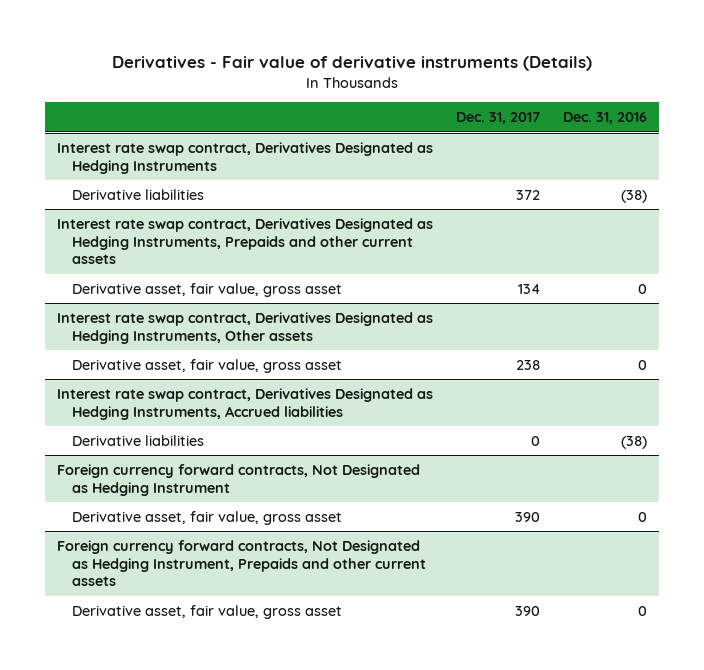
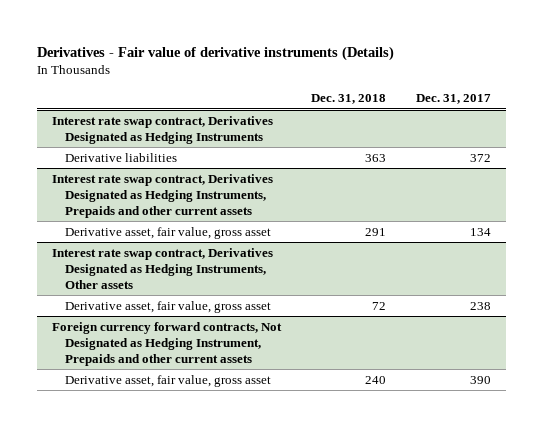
[563,112,648,125] Dec. 31, 2016 -> none
none -> [311,94,387,105] Dec. 31, 2018
[56,387,433,420] Interest rate swap contract, Derivatives Designated as Hedging Instruments, Accrued liabilities -> none
[72,434,205,446] Derivative liabilities -> none
[56,463,420,496] Foreign currency forward contracts, Not Designated as Hedging Instrument -> none
[72,510,343,525] Derivative asset, fair value, gross asset -> none

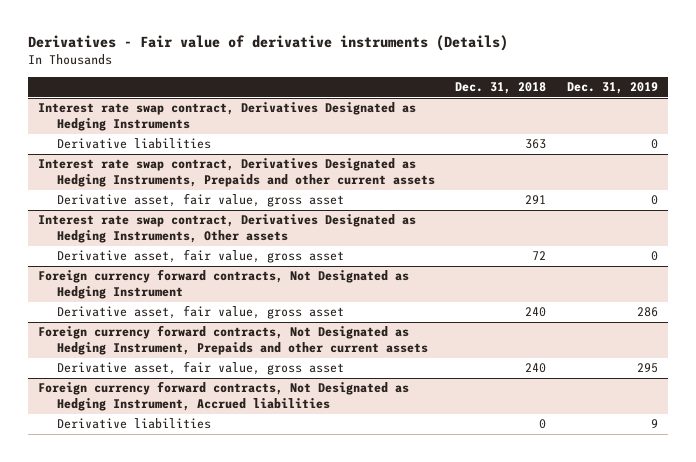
[415,94,491,105] Dec. 31, 2017 -> none
none -> [566,82,658,95] Dec. 31, 2019
none -> [38,269,410,300] Foreign currency forward contracts, Not Designated as Hedging Instrument
none -> [57,305,345,320] Derivative asset, fair value, gross asset
none -> [38,381,410,412] Foreign currency forward contracts, Not Designated as Hedging Instrument, Accrued liabilities
none -> [57,418,212,430] Derivative liabilities

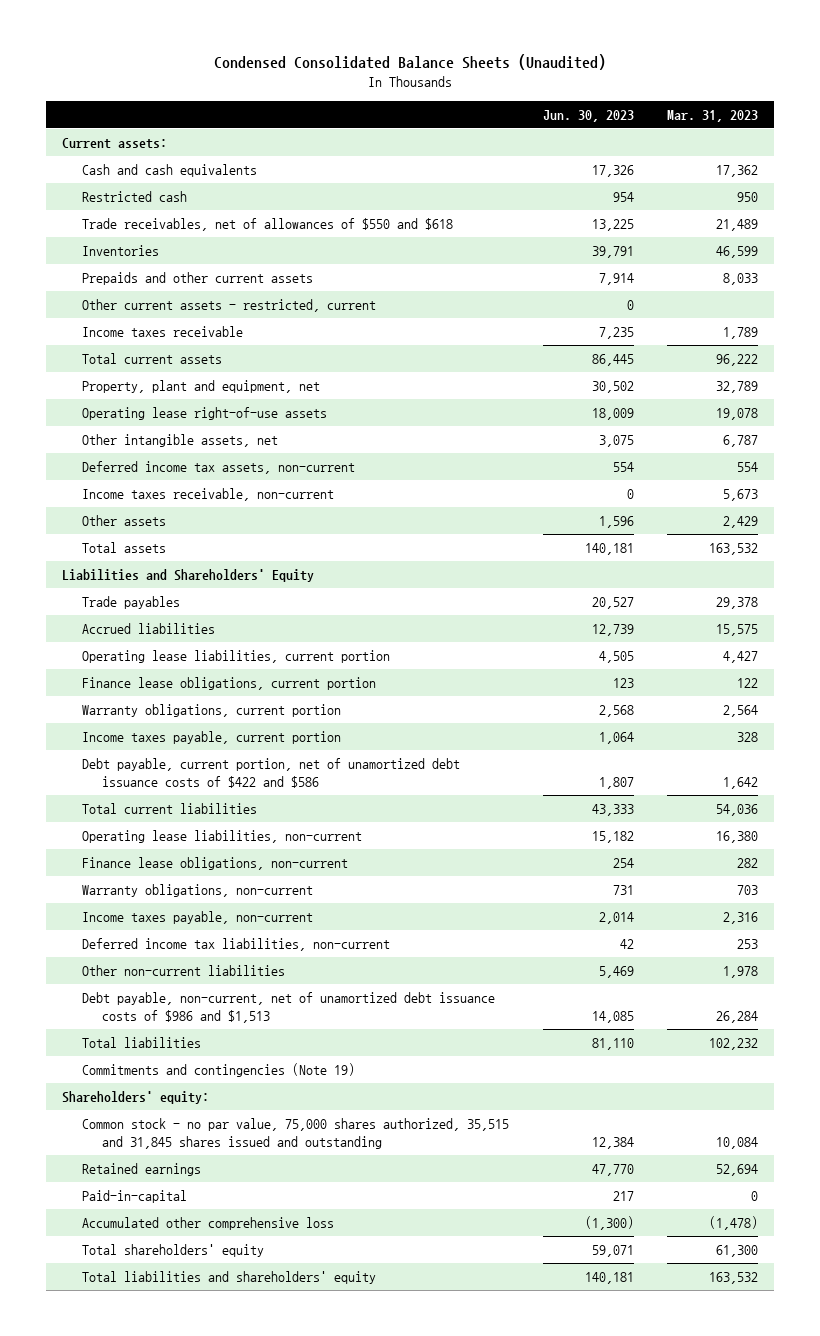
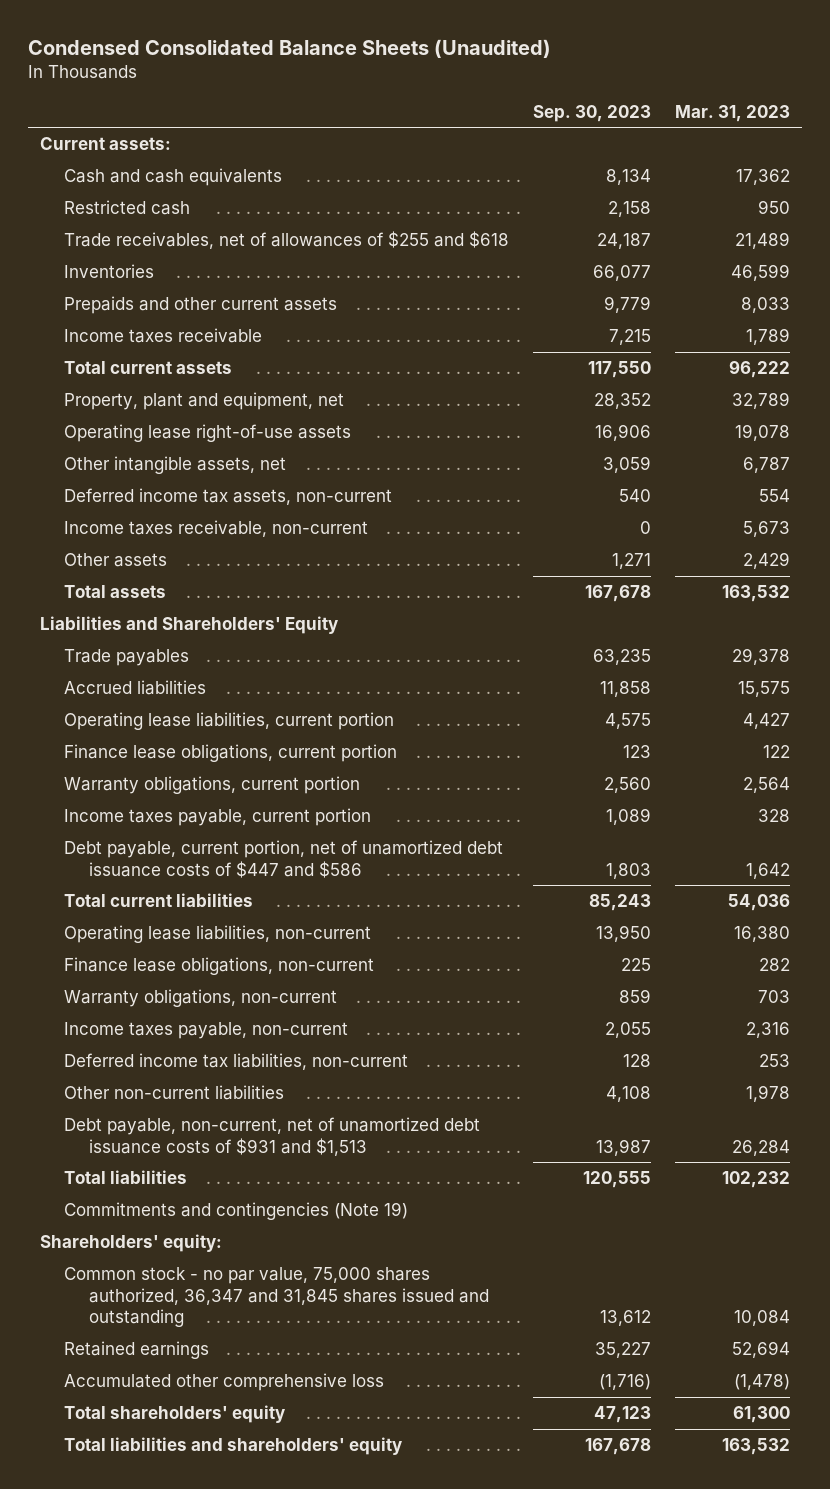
[542,109,634,122] Jun. 30, 2023 -> none
none -> [533,104,652,122] Sep. 30, 2023
[82,218,454,232] Trade receivables, net of allowances of $550 and $618 -> [64,231,510,250] Trade receivables, net of allowances of $255 and $618
[82,299,377,313] Other current assets - restricted, current -> none
[82,758,461,789] Debt payable, current portion, net of unamortized debt issuance costs of $422 and $586 -> [64,840,504,878] Debt payable, current portion, net of unamortized debt issuance costs of $447 and $586
[82,992,496,1024] Debt payable, non-current, net of unamortized debt issuance costs of $986 and $1,513 -> [64,1117,481,1156] Debt payable, non-current, net of unamortized debt issuance costs of $931 and $1,513
[82,1118,510,1150] Common stock - no par value, 75,000 shares authorized, 35,515 and 31,845 shares issued and outstanding -> [64,1267,489,1327] Common stock - no par value, 75,000 shares authorized, 36,347 and 31,845 shares issued and outstanding
[82,1190,188,1204] Paid-in-capital -> none

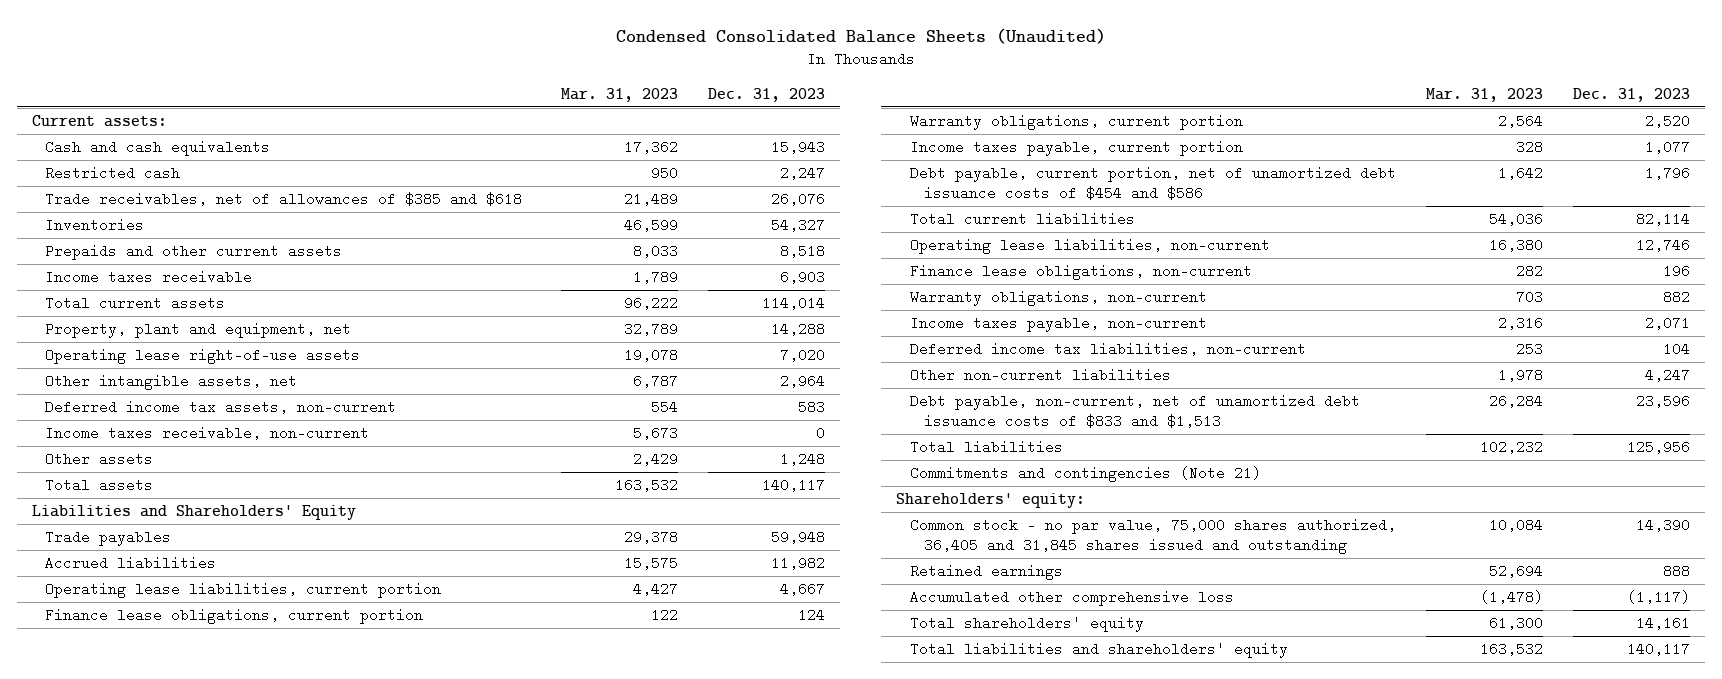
[533,104,652,122] Sep. 30, 2023 -> none
none -> [708,87,826,102] Dec. 31, 2023
[64,231,510,250] Trade receivables, net of allowances of $255 and $618 -> [45,191,523,206] Trade receivables, net of allowances of $385 and $618
[64,840,504,878] Debt payable, current portion, net of unamortized debt issuance costs of $447 and $586 -> [910,165,1397,201] Debt payable, current portion, net of unamortized debt issuance costs of $454 and $586
[64,1117,481,1156] Debt payable, non-current, net of unamortized debt issuance costs of $931 and $1,513 -> [910,393,1361,429] Debt payable, non-current, net of unamortized debt issuance costs of $833 and $1,513
[64,1202,409,1221] Commitments and contingencies (Note 19) -> [910,465,1262,482] Commitments and contingencies (Note 21)
[64,1267,489,1327] Common stock - no par value, 75,000 shares authorized, 36,347 and 31,845 shares issued and outstanding -> [910,517,1397,555] Common stock - no par value, 75,000 shares authorized, 36,405 and 31,845 shares issued and outstanding

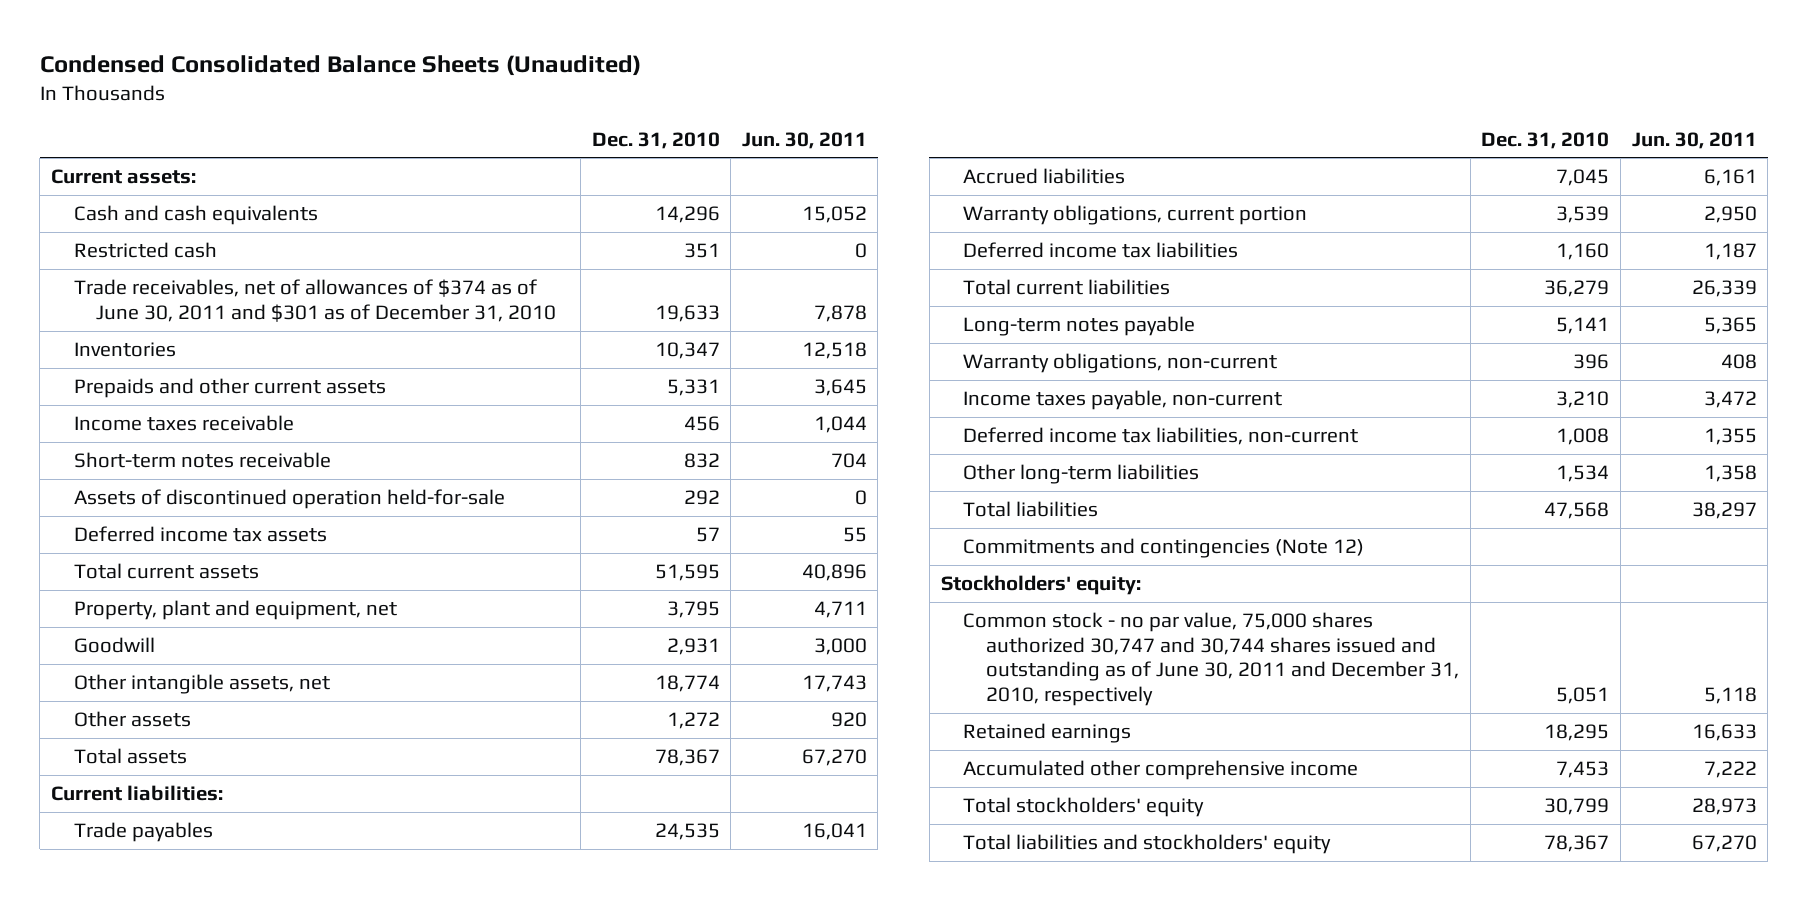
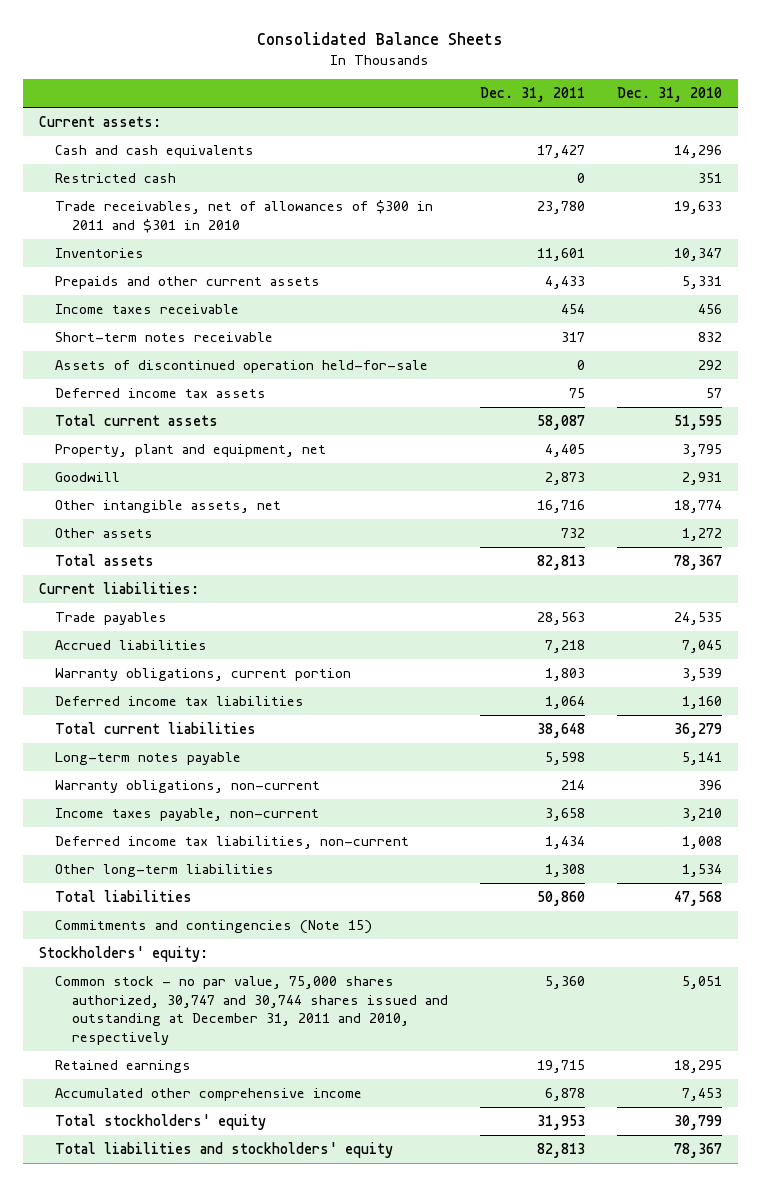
[39,54,641,76] Condensed Consolidated Balance Sheets (Unaudited) -> [257,32,504,46] Consolidated Balance Sheets
[741,131,867,149] Jun. 30, 2011 -> none
none -> [479,87,585,103] Dec. 31, 2011
[73,279,557,322] Trade receivables, net of allowances of $374 as of June 30, 2011 and $301 as of December 31, 2010 -> [55,200,434,233] Trade receivables, net of allowances of $300 in 2011 and $301 in 2010
[963,538,1365,559] Commitments and contingencies (Note 12) -> [55,920,373,935] Commitments and contingencies (Note 15)
[963,612,1460,706] Common stock - no par value, 75,000 shares authorized 30,747 and 30,744 shares issued and outstanding as of June 30, 2011 and December 31, 2010, respectively -> [55,976,448,1046] Common stock - no par value, 75,000 shares authorized, 30,747 and 30,744 shares issued and outstanding at December 31, 2011 and 2010, respectively

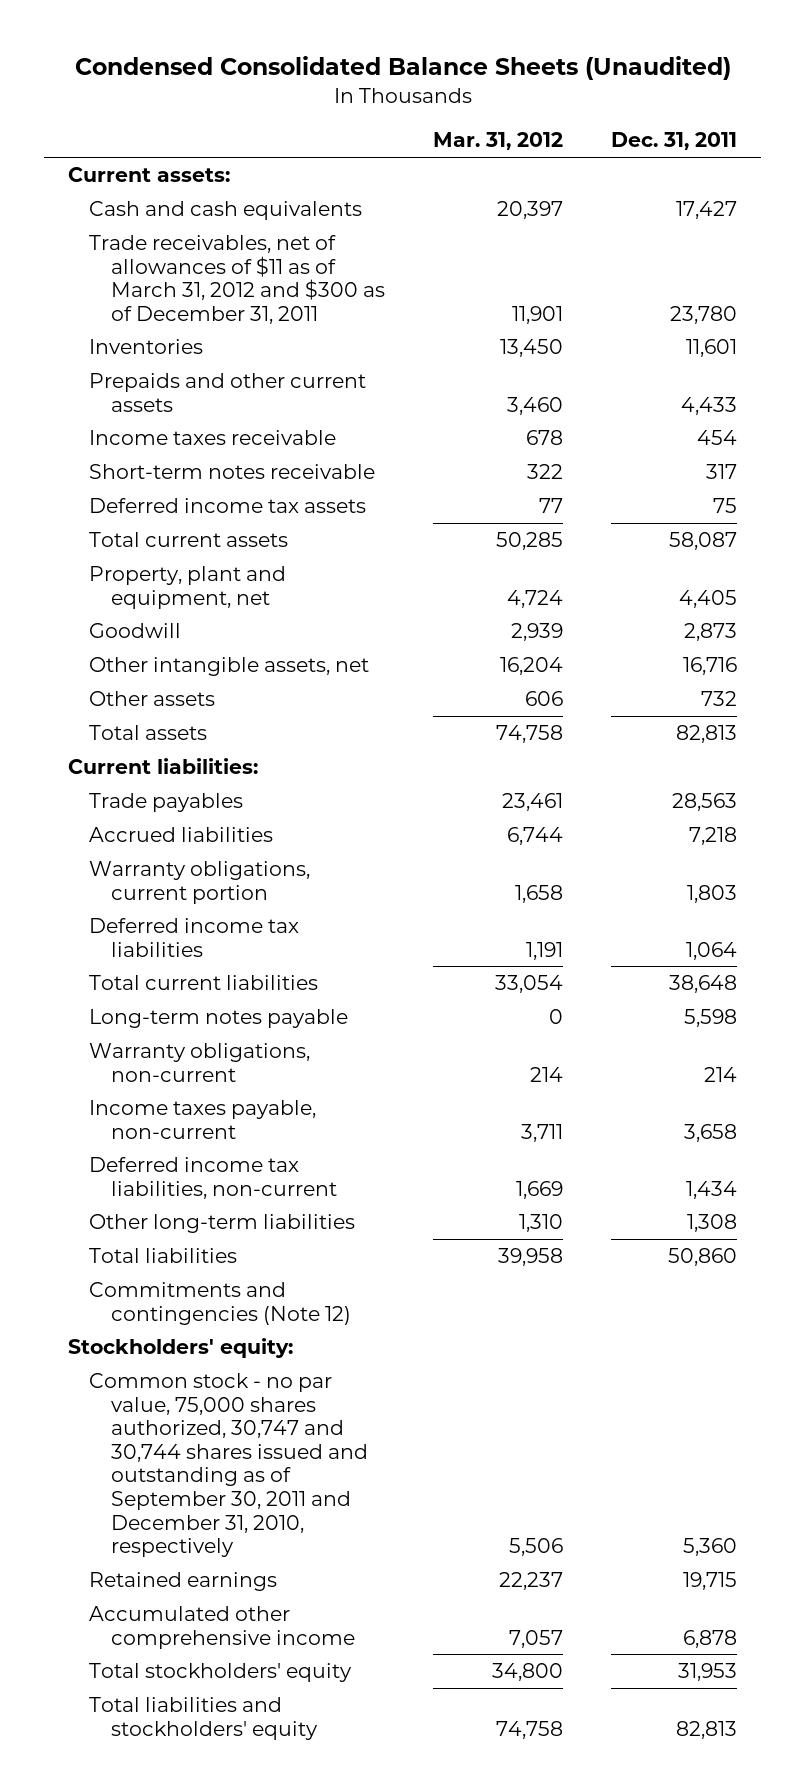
[257,32,504,46] Consolidated Balance Sheets -> [74,56,731,81] Condensed Consolidated Balance Sheets (Unaudited)
[617,87,723,103] Dec. 31, 2010 -> none
none -> [433,132,564,151] Mar. 31, 2012
[55,173,177,184] Restricted cash -> none
[55,200,434,233] Trade receivables, net of allowances of $300 in 2011 and $301 in 2010 -> [89,234,386,324] Trade receivables, net of allowances of $11 as of March 31, 2012 and $300 as of December 31, 2011
[55,360,429,374] Assets of discontinued operation held-for-sale -> none
[55,920,373,935] Commitments and contingencies (Note 15) -> [89,1281,352,1325] Commitments and contingencies (Note 12)
[55,976,448,1046] Common stock - no par value, 75,000 shares authorized, 30,747 and 30,744 shares issued and outstanding at December 31, 2011 and 2010, respectively -> [89,1372,369,1558] Common stock - no par value, 75,000 shares authorized, 30,747 and 30,744 shares issued and outstanding as of September 30, 2011 and December 31, 2010, respectively

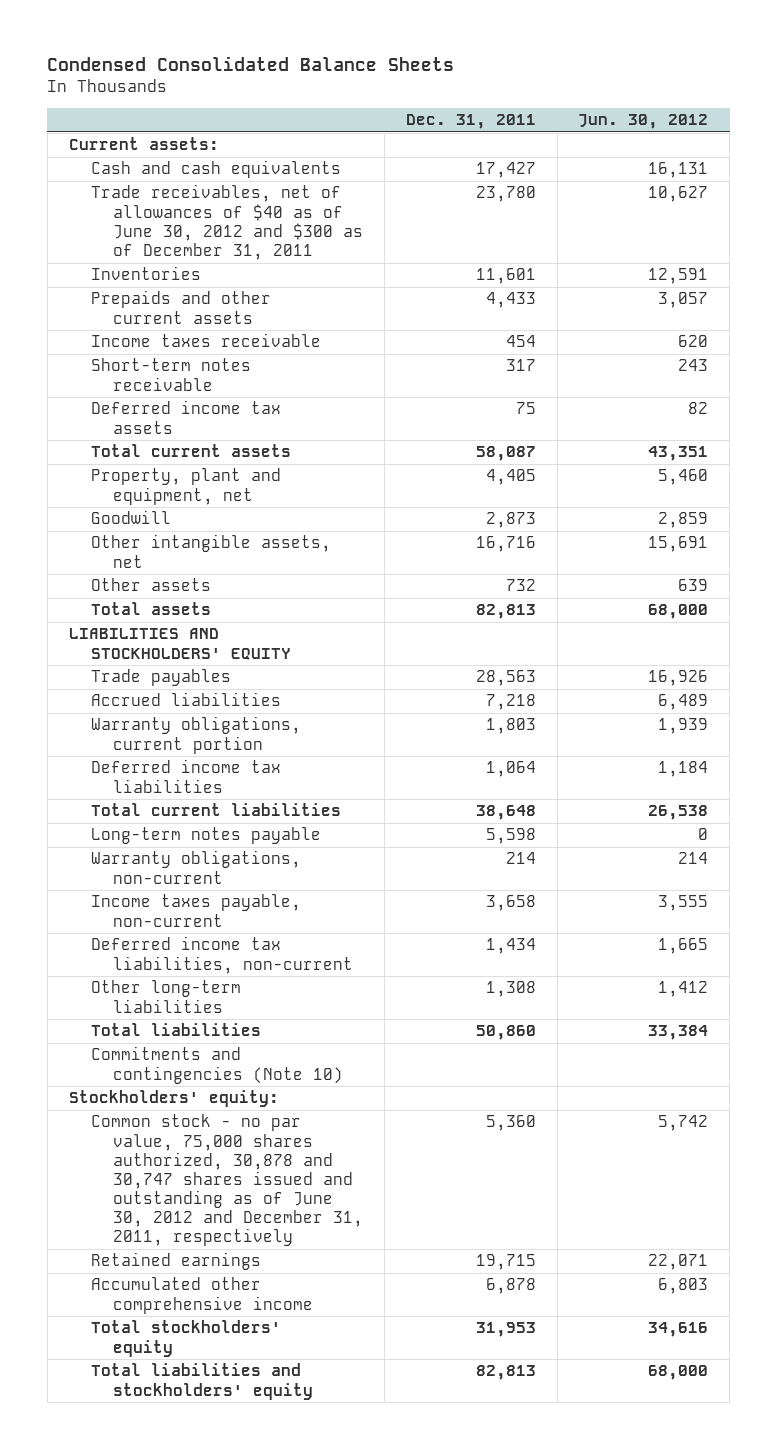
[74,56,731,81] Condensed Consolidated Balance Sheets (Unaudited) -> [47,56,455,72] Condensed Consolidated Balance Sheets
[433,132,564,151] Mar. 31, 2012 -> none
none -> [578,114,709,130] Jun. 30, 2012
[89,234,386,324] Trade receivables, net of allowances of $11 as of March 31, 2012 and $300 as of December 31, 2011 -> [90,184,364,260] Trade receivables, net of allowances of $40 as of June 30, 2012 and $300 as of December 31, 2011
[67,757,258,774] Current liabilities: -> none
none -> [68,628,291,660] LIABILITIES AND STOCKHOLDERS' EQUITY
[89,1281,352,1325] Commitments and contingencies (Note 12) -> [90,1046,344,1084] Commitments and contingencies (Note 10)
[89,1372,369,1558] Common stock - no par value, 75,000 shares authorized, 30,747 and 30,744 shares issued and outstanding as of September 30, 2011 and December 31, 2010, respectively -> [90,1114,364,1247] Common stock - no par value, 75,000 shares authorized, 30,878 and 30,747 shares issued and outstanding as of June 30, 2012 and December 31, 2011, respectively

